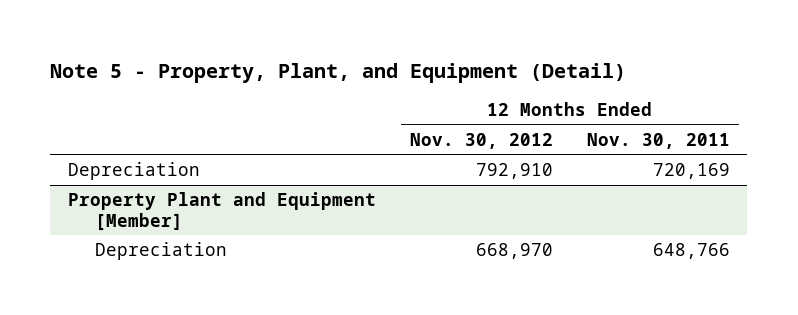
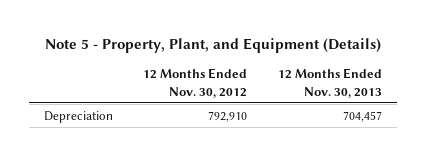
[50,62,627,83] Note 5 - Property, Plant, and Equipment (Detail) -> [44,38,381,54] Note 5 - Property, Plant, and Equipment (Details)
[587,132,731,149] Nov. 30, 2011 -> none
none -> [277,68,382,98] 12 Months Ended Nov. 30, 2013
[67,192,376,231] Property Plant and Equipment [Member] -> none
[95,242,228,261] Depreciation -> none

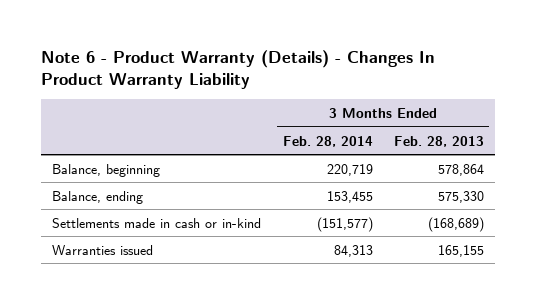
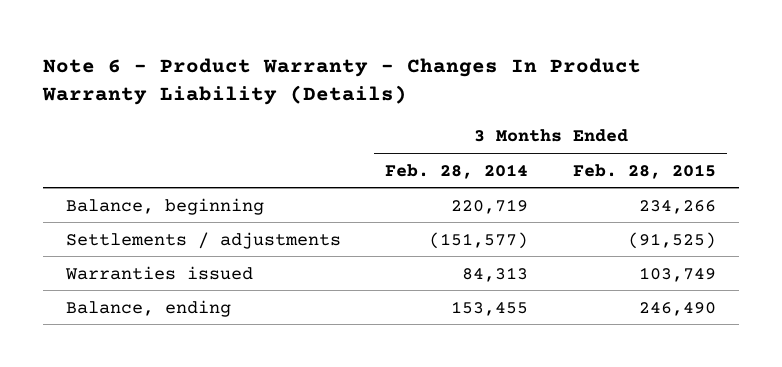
[41,50,436,90] Note 6 - Product Warranty (Details) - Changes In Product Warranty Liability -> [42,57,642,106] Note 6 - Product Warranty - Changes In Product Warranty Liability (Details)
[394,135,485,147] Feb. 28, 2013 -> none
none -> [573,163,717,179] Feb. 28, 2015
[52,217,262,228] Settlements made in cash or in-kind -> [65,231,341,249] Settlements / adjustments
[52,190,144,204] Balance, ending -> [65,299,231,317] Balance, ending

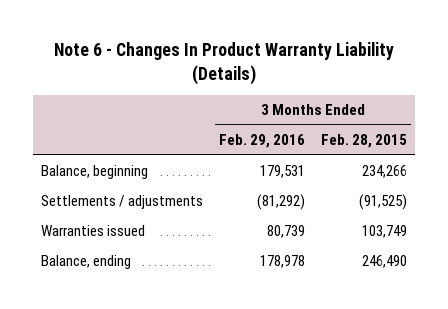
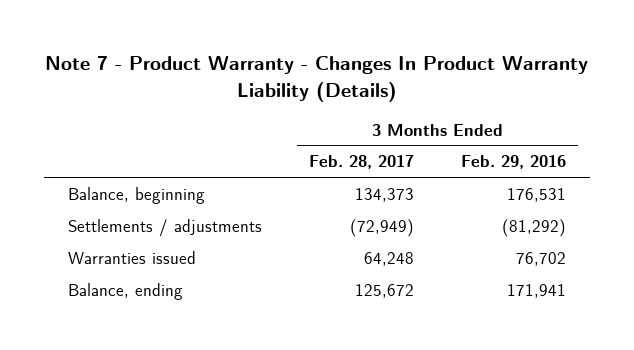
[53,42,394,85] Note 6 - Changes In Product Warranty Liability (Details) -> [44,56,588,102] Note 7 - Product Warranty - Changes In Product Warranty Liability (Details)
[320,134,407,149] Feb. 28, 2015 -> none
none -> [308,155,414,170] Feb. 28, 2017
[259,165,305,179] 179,531 -> [507,187,567,202] 176,531
[266,225,305,239] 80,739 -> [516,251,567,266] 76,702
[259,255,305,269] 178,978 -> [507,283,567,298] 171,941

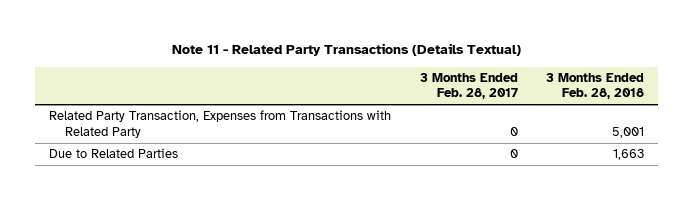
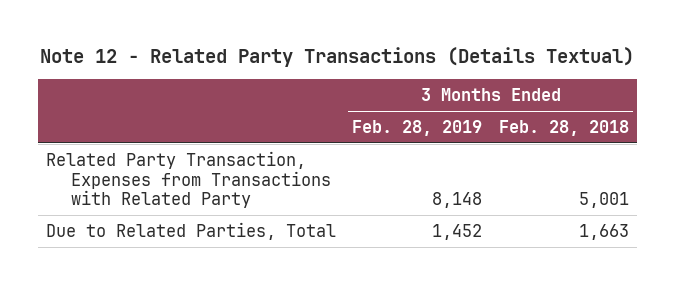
[171,43,521,57] Note 11 - Related Party Transactions (Details Textual) -> [40,46,635,67] Note 12 - Related Party Transactions (Details Textual)
[419,72,518,100] 3 Months Ended Feb. 28, 2017 -> none
none -> [352,119,483,136] Feb. 28, 2019
[49,148,179,159] Due to Related Parties -> [45,221,336,240] Due to Related Parties, Total

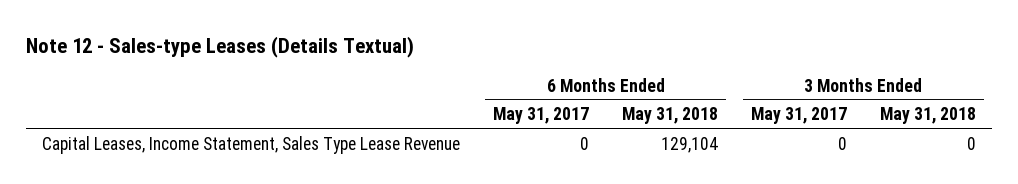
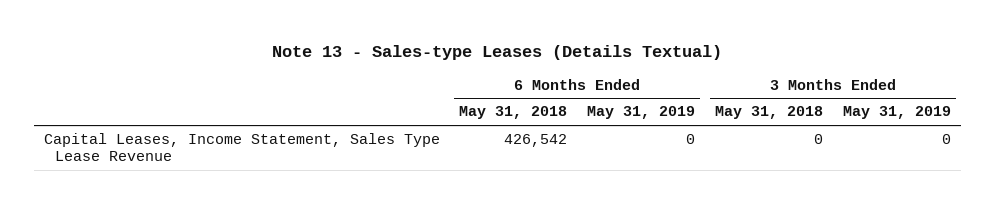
[25,36,414,59] Note 12 - Sales-type Leases (Details Textual) -> [272,44,723,60] Note 13 - Sales-type Leases (Details Textual)
[493,107,590,125] May 31, 2017 -> none
[750,107,847,125] May 31, 2017 -> none
none -> [587,106,696,120] May 31, 2019
none -> [842,106,951,120] May 31, 2019
[660,136,718,153] 129,104 -> [504,134,568,148] 426,542

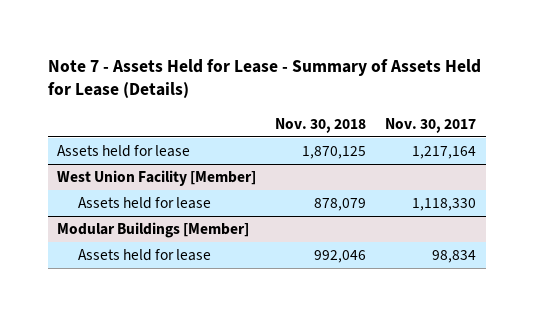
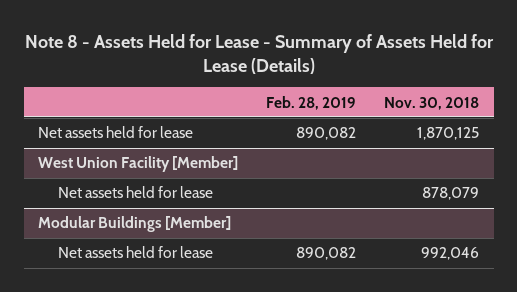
[47,58,481,99] Note 7 - Assets Held for Lease - Summary of Assets Held for Lease (Details) -> [24,33,494,74] Note 8 - Assets Held for Lease - Summary of Assets Held for Lease (Details)
[385,117,477,133] Nov. 30, 2017 -> none
none -> [266,95,357,110] Feb. 28, 2019
[57,145,191,158] Assets held for lease -> [37,126,193,139] Net assets held for lease
[78,197,212,210] Assets held for lease -> [57,186,213,199] Net assets held for lease
[78,249,212,262] Assets held for lease -> [57,246,213,259] Net assets held for lease

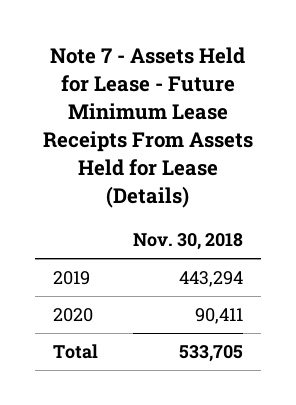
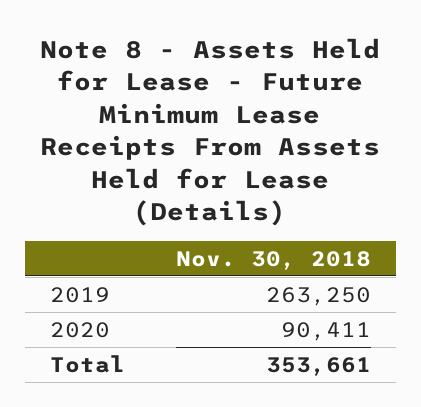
[42,46,253,208] Note 7 - Assets Held for Lease - Future Minimum Lease Receipts From Assets Held for Lease (Details) -> [40,37,381,227] Note 8 - Assets Held for Lease - Future Minimum Lease Receipts From Assets Held for Lease (Details)
[178,271,243,288] 443,294 -> [265,286,371,306] 263,250
[178,345,243,363] 533,705 -> [265,356,371,376] 353,661

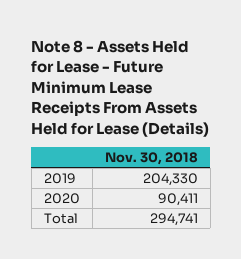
[265,286,371,306] 263,250 -> [142,172,198,186] 204,330
[265,356,371,376] 353,661 -> [149,212,198,226] 294,741

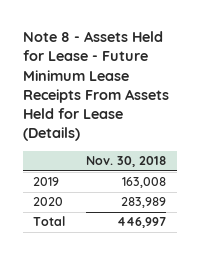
[142,172,198,186] 204,330 -> [122,177,167,189] 163,008
[157,192,198,206] 90,411 -> [121,197,167,209] 283,989
[149,212,198,226] 294,741 -> [117,217,167,229] 446,997

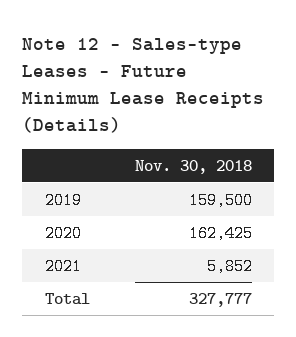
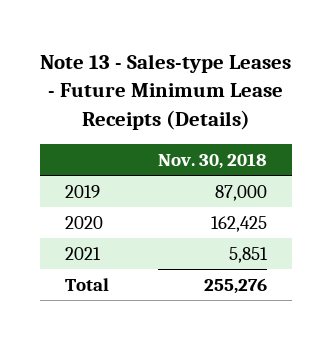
[22,37,265,134] Note 12 - Sales-type Leases - Future Minimum Lease Receipts (Details) -> [39,53,291,130] Note 13 - Sales-type Leases - Future Minimum Lease Receipts (Details)
[188,191,253,209] 159,500 -> [215,184,268,201] 87,000
[206,257,253,275] 5,852 -> [229,246,269,263] 5,851
[188,292,252,307] 327,777 -> [204,277,268,294] 255,276

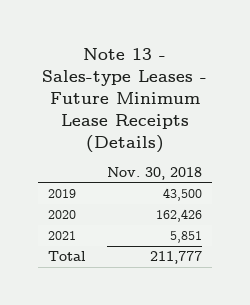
[215,184,268,201] 87,000 -> [162,188,202,202] 43,500
[211,215,268,232] 162,425 -> [155,209,202,223] 162,426
[204,277,268,294] 255,276 -> [149,251,202,265] 211,777

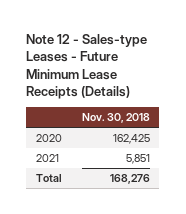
[41,47,207,153] Note 13 - Sales-type Leases - Future Minimum Lease Receipts (Details) -> [26,33,148,100] Note 12 - Sales-type Leases - Future Minimum Lease Receipts (Details)
[48,189,77,199] 2019 -> none
[155,209,202,223] 162,426 -> [112,134,150,145] 162,425
[149,251,202,265] 211,777 -> [109,174,150,185] 168,276

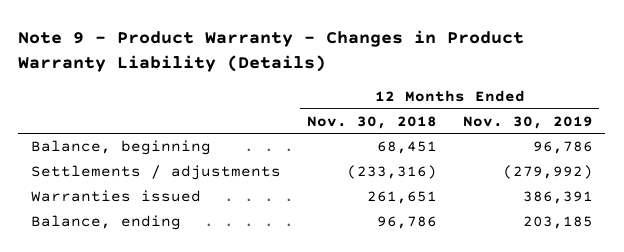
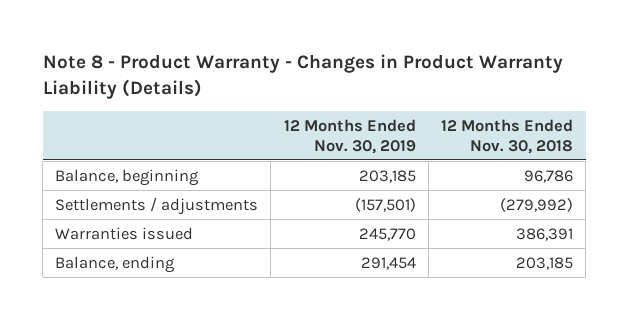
[18,30,525,72] Note 9 - Product Warranty - Changes in Product Warranty Liability (Details) -> [42,54,563,100] Note 8 - Product Warranty - Changes in Product Warranty Liability (Details)
[376,141,437,155] 68,451 -> [523,169,573,183] 96,786
[532,141,593,155] 96,786 -> [358,169,416,183] 203,185
[346,165,437,180] (233,316) -> [499,197,573,212] (279,992)
[502,165,593,180] (279,992) -> [354,197,416,212] (157,501)
[366,191,437,205] 261,651 -> [515,227,573,241] 386,391
[522,191,593,205] 386,391 -> [358,227,416,241] 245,770
[376,216,437,230] 96,786 -> [515,256,573,270] 203,185
[522,216,593,230] 203,185 -> [360,256,416,270] 291,454

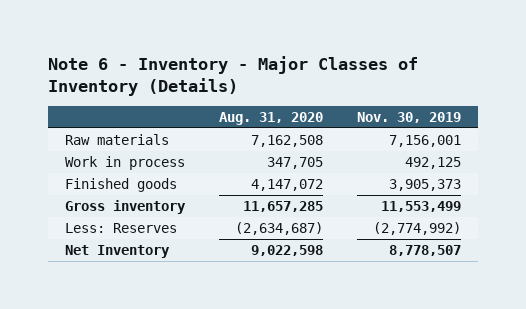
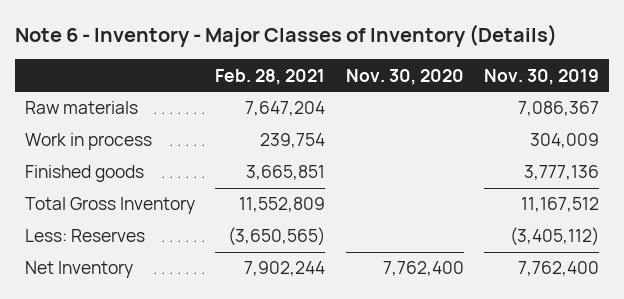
[218,111,323,125] Aug. 31, 2020 -> none
none -> [215,68,326,85] Feb. 28, 2021
none -> [345,68,464,85] Nov. 30, 2020
[388,135,461,148] 7,156,001 -> [517,101,599,117] 7,086,367
[404,157,461,170] 492,125 -> [529,133,599,149] 304,009
[388,179,461,192] 3,905,373 -> [523,165,599,181] 3,777,136
[64,200,186,215] Gross inventory -> [25,197,196,215] Total Gross Inventory
[380,201,461,213] 11,553,499 -> [520,197,599,213] 11,167,512
[372,222,461,236] (2,774,992) -> [509,227,599,247] (3,405,112)
[388,245,461,257] 8,778,507 -> [517,261,599,277] 7,762,400

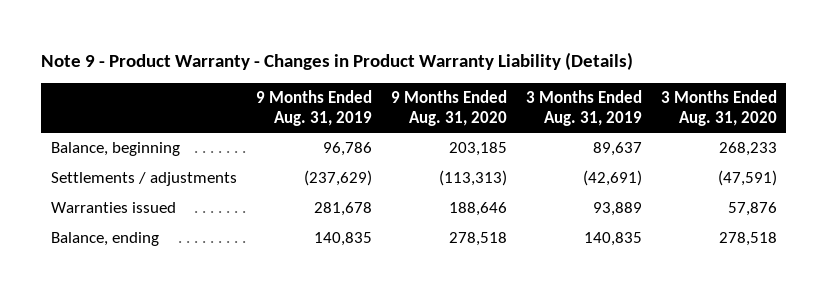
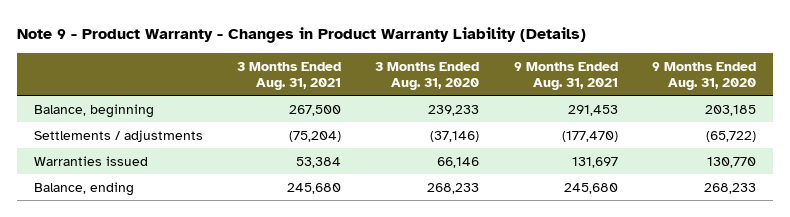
[255,90,372,126] 9 Months Ended Aug. 31, 2019 -> none
[525,90,642,126] 3 Months Ended Aug. 31, 2019 -> none
none -> [237,61,342,90] 3 Months Ended Aug. 31, 2021
none -> [513,61,618,90] 9 Months Ended Aug. 31, 2021
[718,142,777,157] 268,233 -> [428,104,480,116] 239,233
[438,170,507,187] (113,313) -> [705,130,756,142] (65,722)
[717,170,777,187] (47,591) -> [430,130,480,142] (37,146)
[448,202,507,217] 188,646 -> [706,156,756,168] 130,770
[727,202,777,217] 57,876 -> [437,156,480,168] 66,146
[448,232,507,247] 278,518 -> [703,182,756,194] 268,233
[718,232,777,247] 278,518 -> [427,182,480,194] 268,233

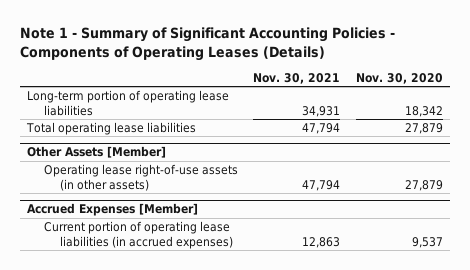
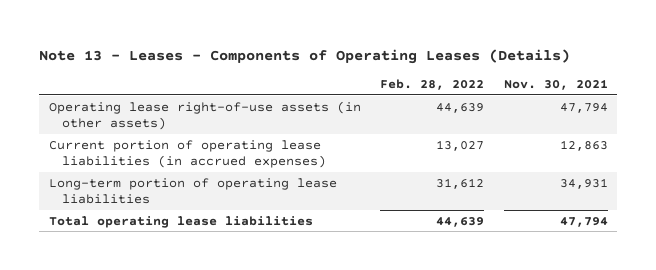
[19,27,395,61] Note 1 - Summary of Significant Accounting Policies - Components of Operating Leases (Details) -> [38,48,570,64] Note 13 - Leases - Components of Operating Leases (Details)
[355,72,443,84] Nov. 30, 2020 -> none
none -> [380,79,485,91] Feb. 28, 2022
[27,146,167,159] Other Assets [Member] -> none
[27,203,199,217] Accrued Expenses [Member] -> none
[27,90,230,116] Long-term portion of operating lease liabilities -> [48,177,337,205] Long-term portion of operating lease liabilities
[26,122,197,136] Total operating lease liabilities -> [48,215,313,228] Total operating lease liabilities

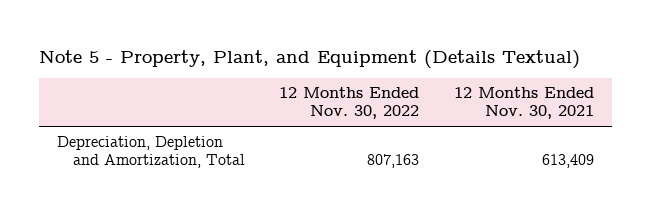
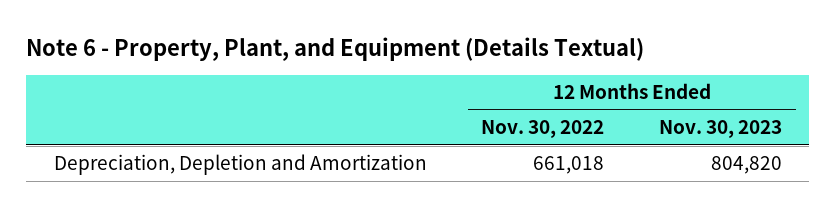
[39,49,581,69] Note 5 - Property, Plant, and Equipment (Details Textual) -> [26,36,645,61] Note 6 - Property, Plant, and Equipment (Details Textual)
[454,87,595,120] 12 Months Ended Nov. 30, 2021 -> none
none -> [659,120,783,139] Nov. 30, 2023
[56,136,245,169] Depreciation, Depletion and Amortization, Total -> [53,154,427,176] Depreciation, Depletion and Amortization
[367,154,420,169] 807,163 -> [533,156,605,175] 661,018

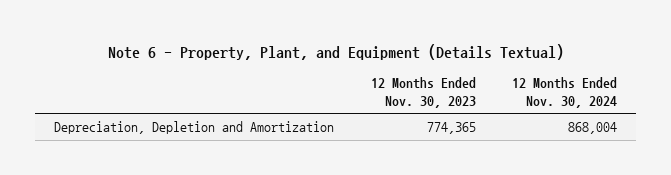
[481,120,605,139] Nov. 30, 2022 -> none
none -> [512,77,618,108] 12 Months Ended Nov. 30, 2024
[711,156,783,175] 804,820 -> [426,122,476,135] 774,365

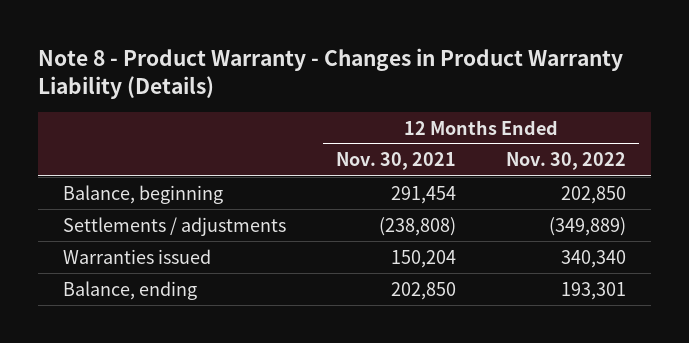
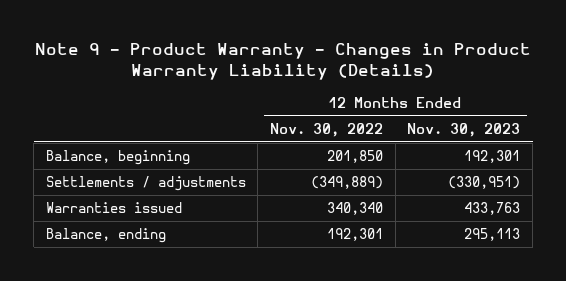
[37,47,623,99] Note 8 - Product Warranty - Changes in Product Warranty Liability (Details) -> [35,42,532,81] Note 9 - Product Warranty - Changes in Product Warranty Liability (Details)
[335,152,456,171] Nov. 30, 2021 -> none
none -> [407,122,521,137] Nov. 30, 2023
[561,185,627,204] 202,850 -> [327,150,384,164] 201,850
[561,281,627,300] 193,301 -> [327,228,384,242] 192,301

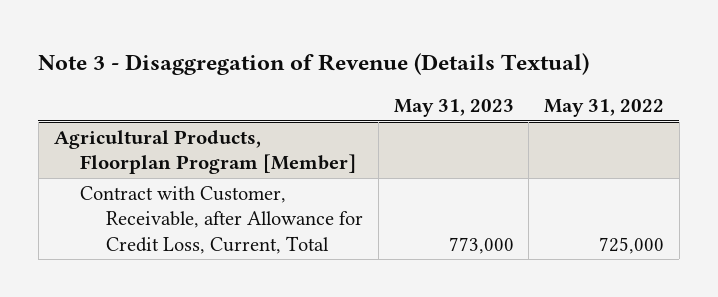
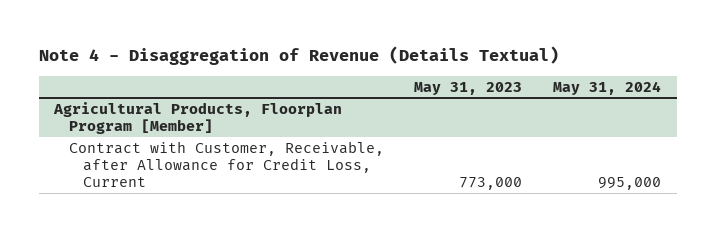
[38,53,590,76] Note 3 - Disaggregation of Revenue (Details Textual) -> [38,46,559,66] Note 4 - Disaggregation of Revenue (Details Textual)
[544,99,665,118] May 31, 2022 -> none
none -> [553,80,662,95] May 31, 2024
[79,185,364,254] Contract with Customer, Receivable, after Allowance for Credit Loss, Current, Total -> [68,140,384,188] Contract with Customer, Receivable, after Allowance for Credit Loss, Current

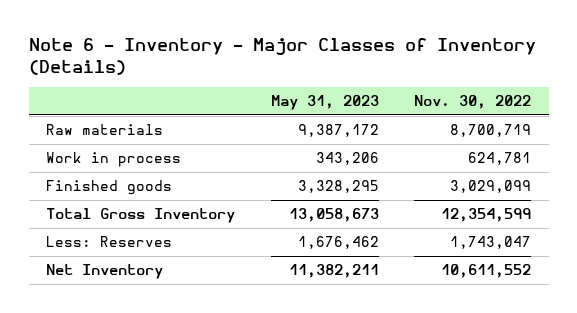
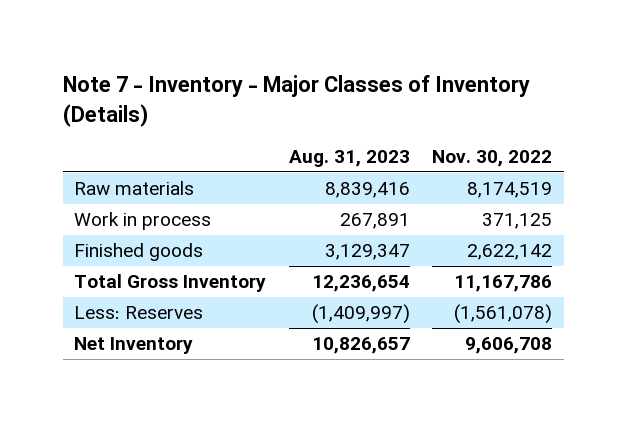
[28,37,536,75] Note 6 - Inventory - Major Classes of Inventory (Details) -> [63,75,531,127] Note 7 - Inventory - Major Classes of Inventory (Details)
[270,95,379,111] May 31, 2023 -> none
none -> [288,150,410,168] Aug. 31, 2023
[449,124,531,138] 8,700,719 -> [467,182,553,199] 8,174,519
[467,152,531,166] 624,781 -> [482,213,553,230] 371,125
[449,180,531,194] 3,029,099 -> [467,244,553,261] 2,622,142
[440,208,531,223] 12,354,599 -> [454,275,553,293] 11,167,786
[449,236,531,250] 1,743,047 -> [454,304,553,325] (1,561,078)
[440,264,531,279] 10,611,552 -> [465,337,553,355] 9,606,708

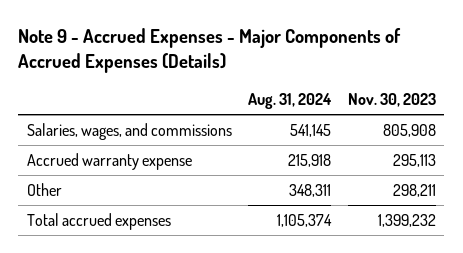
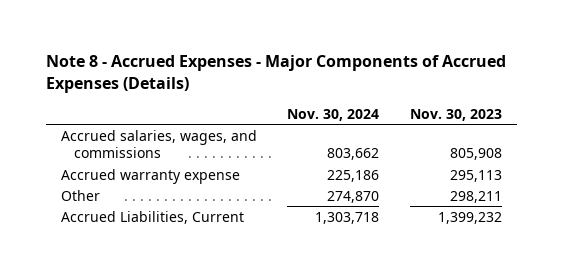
[18,28,402,74] Note 9 - Accrued Expenses - Major Components of Accrued Expenses (Details) -> [45,55,506,93] Note 8 - Accrued Expenses - Major Components of Accrued Expenses (Details)
[248,93,333,110] Aug. 31, 2024 -> none
none -> [287,108,380,121] Nov. 30, 2024
[26,122,232,140] Salaries, wages, and commissions -> [60,129,257,158] Accrued salaries, wages, and commissions
[26,212,171,230] Total accrued expenses -> [60,210,244,224] Accrued Liabilities, Current

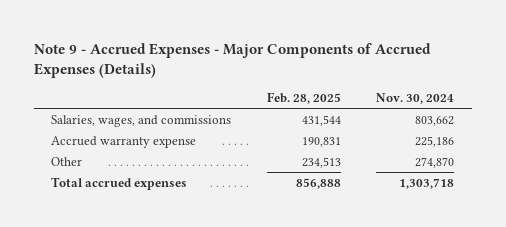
[45,55,506,93] Note 8 - Accrued Expenses - Major Components of Accrued Expenses (Details) -> [33,42,431,79] Note 9 - Accrued Expenses - Major Components of Accrued Expenses (Details)
[410,108,503,121] Nov. 30, 2023 -> none
none -> [266,92,341,105] Feb. 28, 2025
[60,129,257,158] Accrued salaries, wages, and commissions -> [51,114,232,127] Salaries, wages, and commissions
[60,210,244,224] Accrued Liabilities, Current -> [51,176,188,190] Total accrued expenses

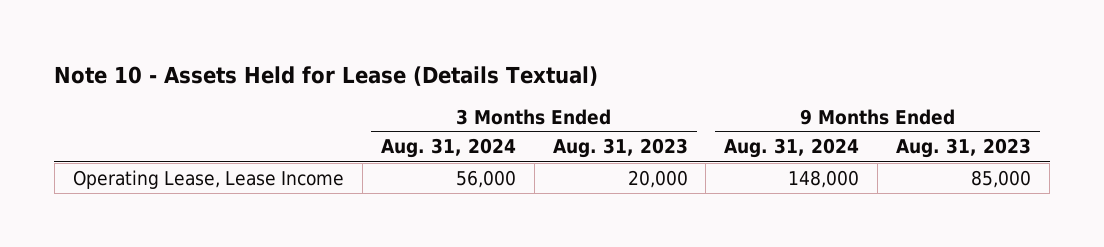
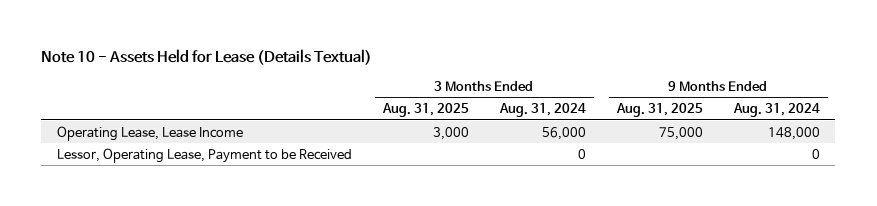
[552,138,688,159] Aug. 31, 2023 -> none
[896,138,1032,159] Aug. 31, 2023 -> none
none -> [381,103,469,118] Aug. 31, 2025
none -> [615,103,703,118] Aug. 31, 2025
none -> [56,147,352,163] Lessor, Operating Lease, Payment to be Received

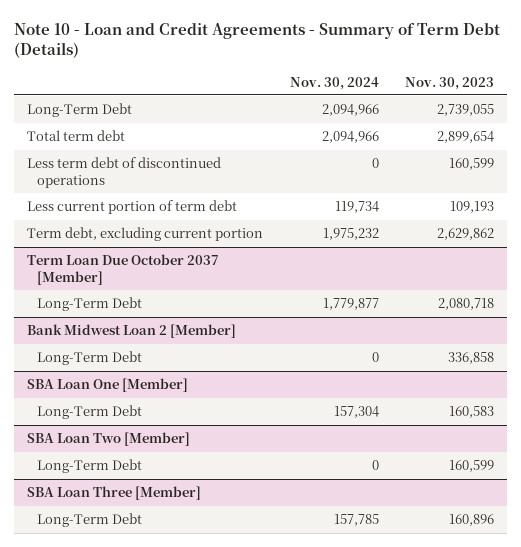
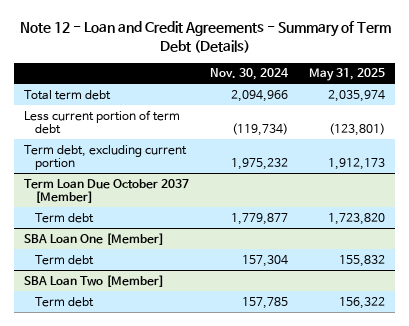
[14,22,501,59] Note 10 - Loan and Credit Agreements - Summary of Term Debt (Details) -> [19,21,391,53] Note 12 - Loan and Credit Agreements - Summary of Term Debt (Details)
[405,76,495,90] Nov. 30, 2023 -> none
none -> [308,68,385,82] May 31, 2025
[27,103,133,118] Long-Term Debt -> none
[27,157,222,188] Less term debt of discontinued operations -> none
[334,201,379,214] 119,734 -> [232,123,289,137] (119,734)
[27,324,237,339] Bank Midwest Loan 2 [Member] -> none
[37,351,143,366] Long-Term Debt -> none
[37,297,143,312] Long-Term Debt -> [34,212,94,223] Term debt
[37,405,143,420] Long-Term Debt -> [34,254,94,265] Term debt
[27,486,202,501] SBA Loan Three [Member] -> none
[37,513,143,528] Long-Term Debt -> none
[37,459,143,474] Long-Term Debt -> [34,296,94,307] Term debt
[371,460,379,471] 0 -> [242,296,289,309] 157,785

